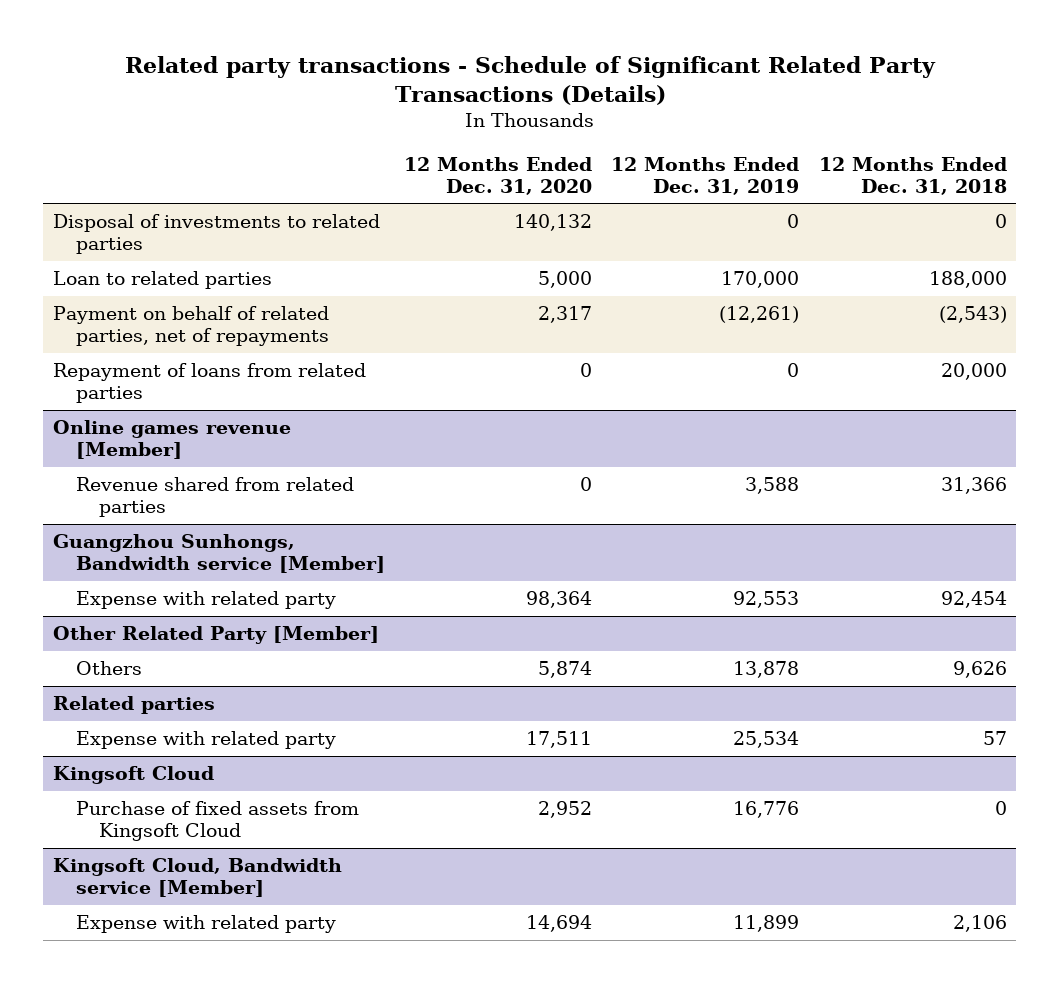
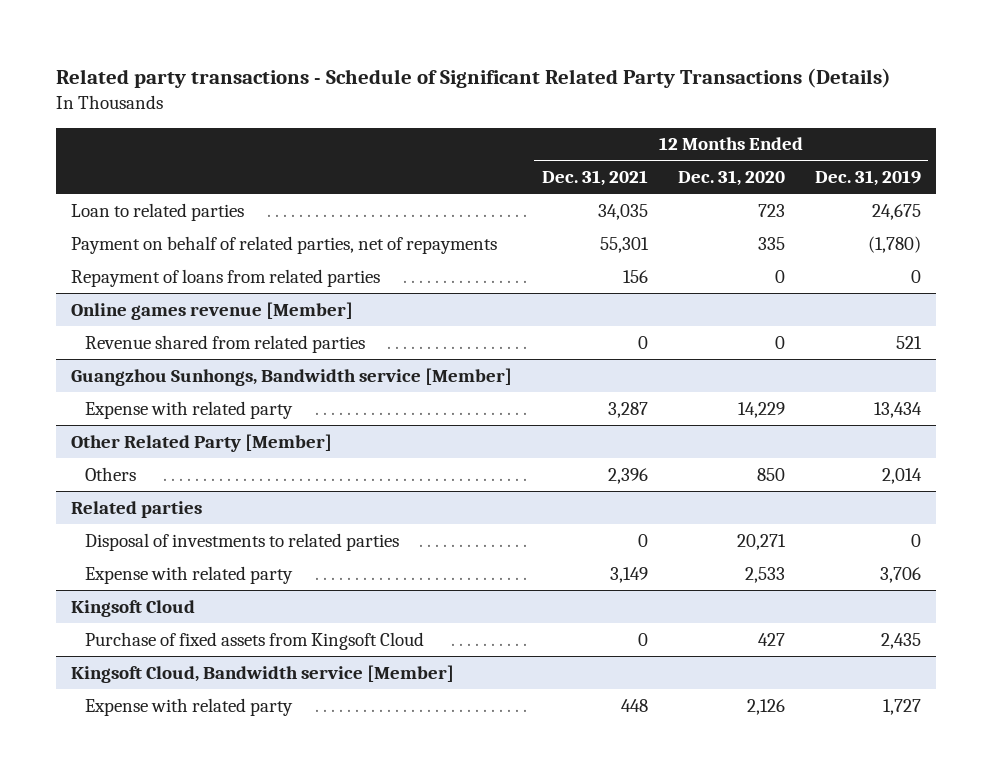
[818,156,1007,195] 12 Months Ended Dec. 31, 2018 -> none
none -> [541,170,648,187] Dec. 31, 2021
[52,214,380,255] Disposal of investments to related parties -> none
[537,271,592,289] 5,000 -> [757,203,785,217] 723
[721,271,800,289] 170,000 -> [871,203,921,220] 24,675
[537,306,592,324] 2,317 -> [757,236,785,250] 335
[719,306,800,324] (12,261) -> [867,235,921,253] (1,780)
[745,477,800,495] 3,588 -> [895,335,922,349] 521
[525,591,592,609] 98,364 -> [737,401,785,418] 14,229
[733,591,800,609] 92,553 -> [873,401,922,418] 13,434
[537,661,592,679] 5,874 -> [756,467,785,481] 850
[733,661,800,679] 13,878 -> [881,467,922,484] 2,014
none -> [85,532,400,551] Disposal of investments to related parties
[525,731,592,749] 17,511 -> [744,566,785,583] 2,533
[733,731,800,749] 25,534 -> [879,566,921,583] 3,706
[537,801,592,819] 2,952 -> [757,632,785,646] 427
[733,801,800,819] 16,776 -> [880,632,921,649] 2,435
[525,915,592,933] 14,694 -> [746,698,785,715] 2,126
[733,915,800,933] 11,899 -> [882,698,921,715] 1,727

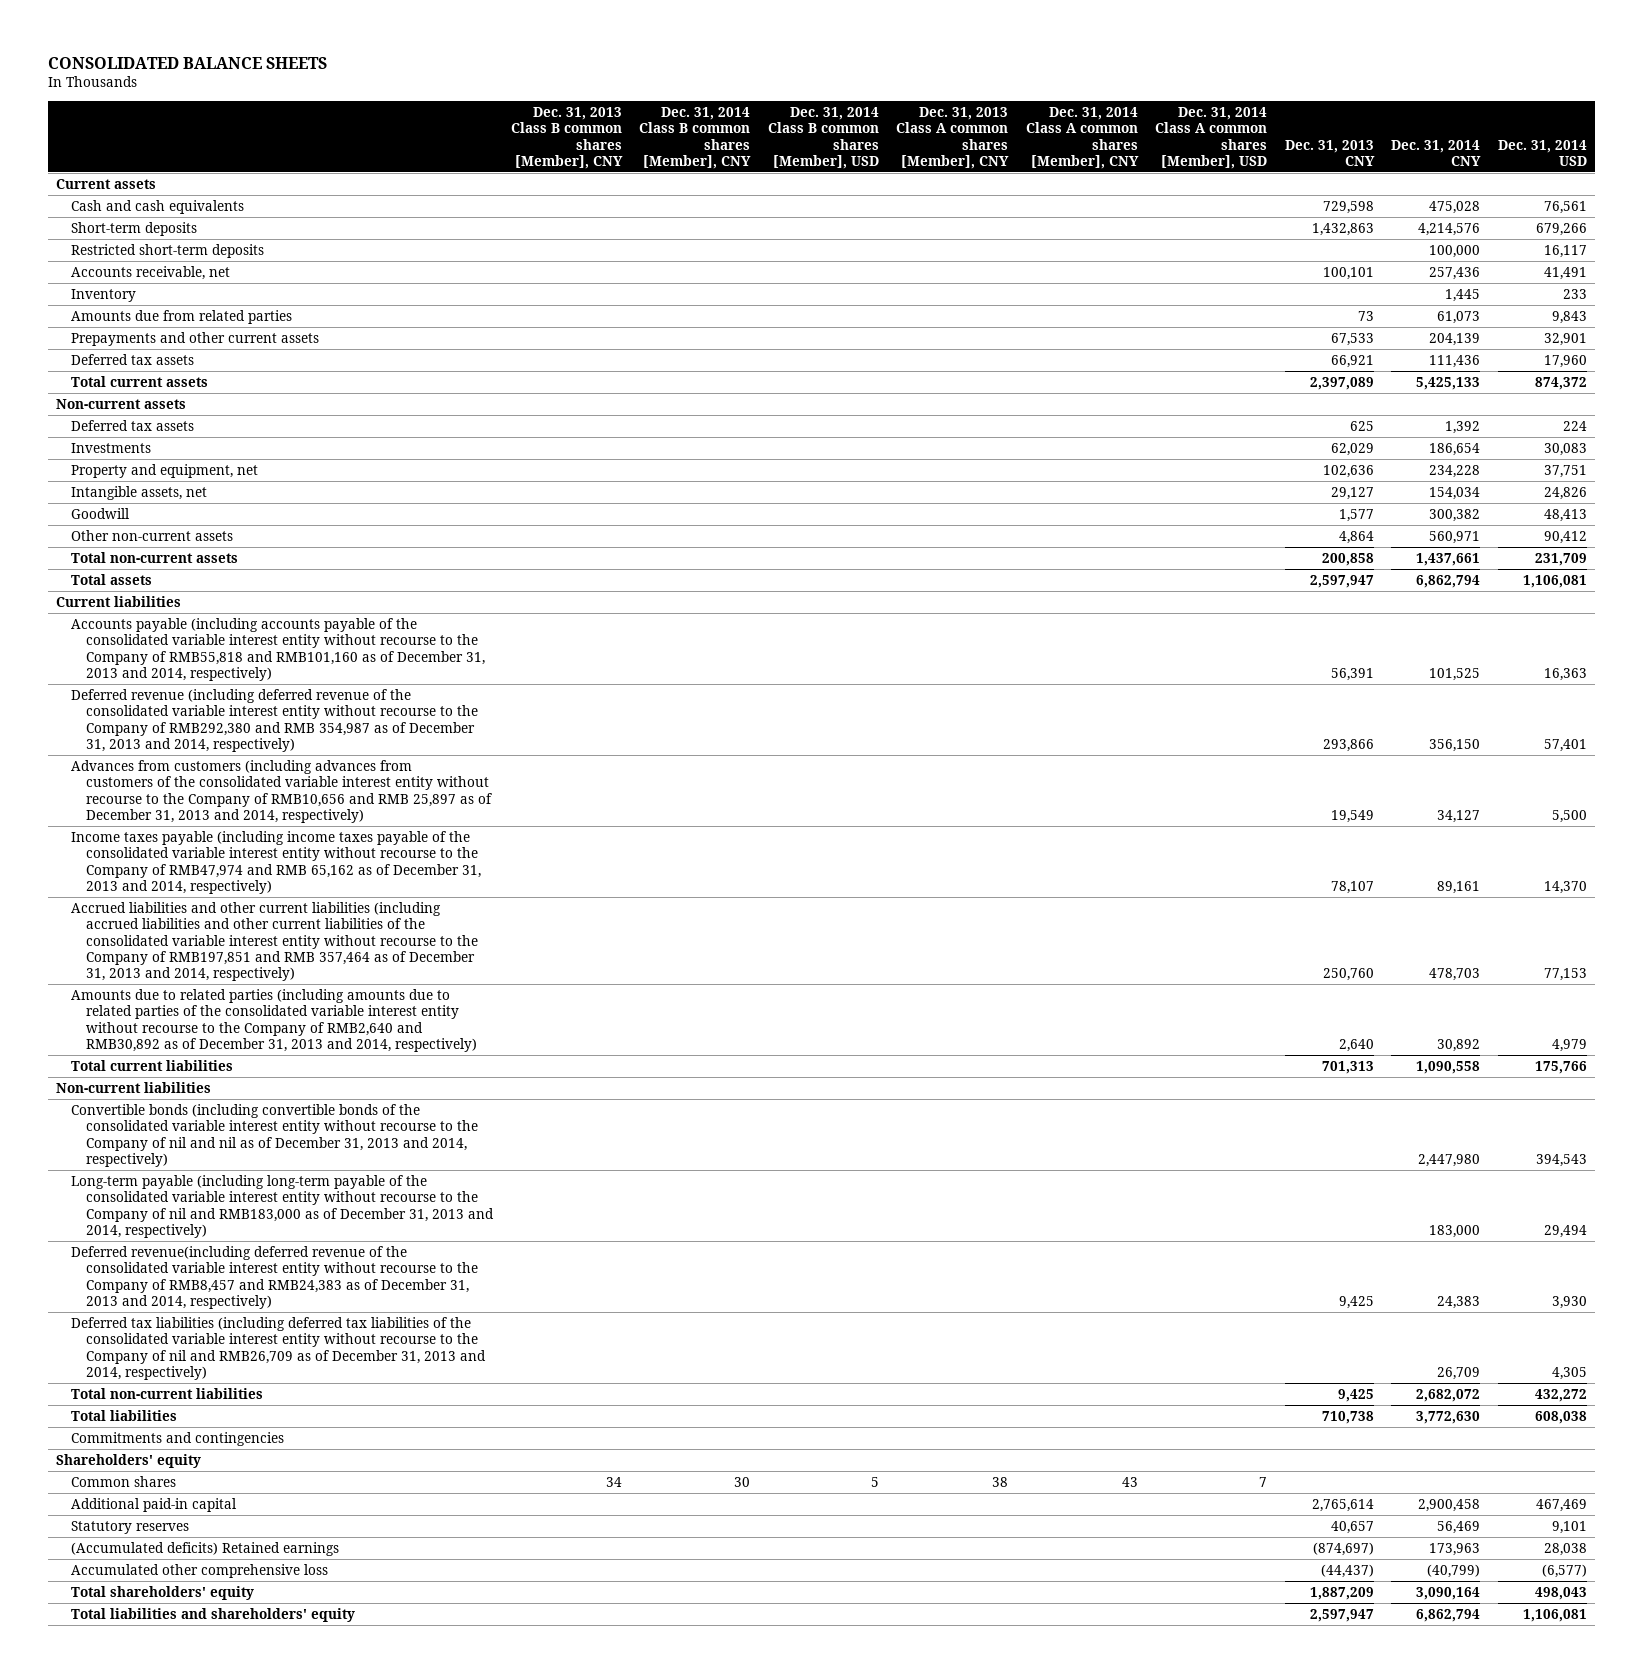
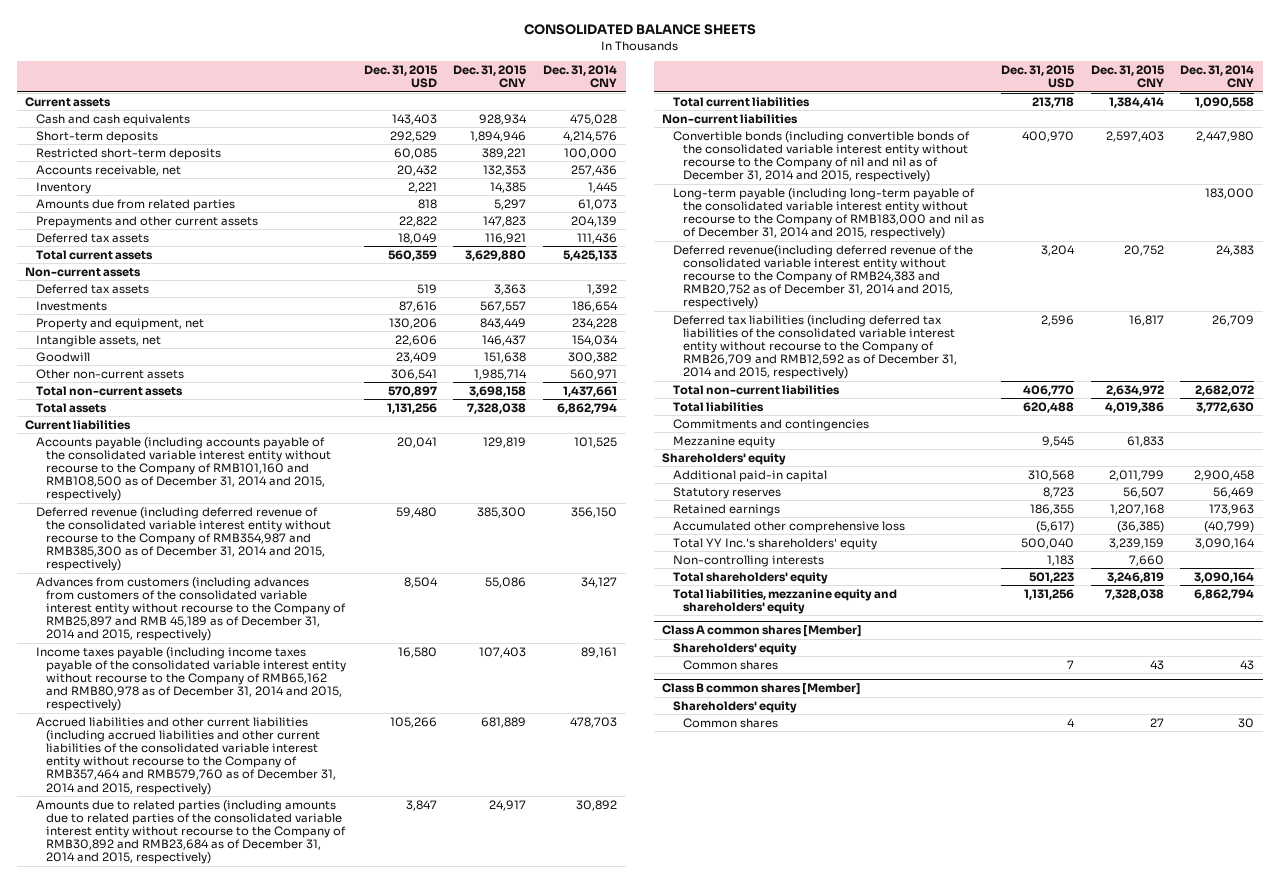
[510,107,623,169] Dec. 31, 2013 Class B common shares [Member], CNY -> none
[639,107,752,169] Dec. 31, 2014 Class B common shares [Member], CNY -> none
[767,107,879,169] Dec. 31, 2014 Class B common shares [Member], USD -> none
[896,107,1010,169] Dec. 31, 2013 Class A common shares [Member], CNY -> none
[1025,107,1139,169] Dec. 31, 2014 Class A common shares [Member], CNY -> none
[1155,107,1268,169] Dec. 31, 2014 Class A common shares [Member], USD -> none
[1284,139,1375,166] Dec. 31, 2013 CNY -> none
[1497,139,1587,166] Dec. 31, 2014 USD -> none
none -> [363,64,438,89] Dec. 31, 2015 USD
none -> [453,64,528,89] Dec. 31, 2015 CNY
[71,618,486,681] Accounts payable (including accounts payable of the consolidated variable interest entity without recourse to the Company of RMB55,818 and RMB101,160 as of December 31, 2013 and 2014, respectively) -> [35,436,331,502] Accounts payable (including accounts payable of the consolidated variable interest entity without recourse to the Company of RMB101,160 and RMB108,500 as of December 31, 2014 and 2015, respectively)
[71,689,479,752] Deferred revenue (including deferred revenue of the consolidated variable interest entity without recourse to the Company of RMB292,380 and RMB 354,987 as of December 31, 2013 and 2014, respectively) -> [35,506,331,572] Deferred revenue (including deferred revenue of the consolidated variable interest entity without recourse to the Company of RMB354,987 and RMB385,300 as of December 31, 2014 and 2015, respectively)
[71,760,493,823] Advances from customers (including advances from customers of the consolidated variable interest entity without recourse to the Company of RMB10,656 and RMB 25,897 as of December 31, 2013 and 2014, respectively) -> [35,576,346,642] Advances from customers (including advances from customers of the consolidated variable interest entity without recourse to the Company of RMB25,897 and RMB 45,189 as of December 31, 2014 and 2015, respectively)
[71,831,482,894] Income taxes payable (including income taxes payable of the consolidated variable interest entity without recourse to the Company of RMB47,974 and RMB 65,162 as of December 31, 2013 and 2014, respectively) -> [35,646,346,712] Income taxes payable (including income taxes payable of the consolidated variable interest entity without recourse to the Company of RMB65,162 and RMB80,978 as of December 31, 2014 and 2015, respectively)
[71,902,479,981] Accrued liabilities and other current liabilities (including accrued liabilities and other current liabilities of the consolidated variable interest entity without recourse to the Company of RMB197,851 and RMB 357,464 as of December 31, 2013 and 2014, respectively) -> [35,716,336,795] Accrued liabilities and other current liabilities (including accrued liabilities and other current liabilities of the consolidated variable interest entity without recourse to the Company of RMB357,464 and RMB579,760 as of December 31, 2014 and 2015, respectively)
[71,989,478,1052] Amounts due to related parties (including amounts due to related parties of the consolidated variable interest entity without recourse to the Company of RMB2,640 and RMB30,892 as of December 31, 2013 and 2014, respectively) -> [35,799,346,865] Amounts due to related parties (including amounts due to related parties of the consolidated variable interest entity without recourse to the Company of RMB30,892 and RMB23,684 as of December 31, 2014 and 2015, respectively)
[71,1104,479,1167] Convertible bonds (including convertible bonds of the consolidated variable interest entity without recourse to the Company of nil and nil as of December 31, 2013 and 2014, respectively) -> [672,130,970,183] Convertible bonds (including convertible bonds of the consolidated variable interest entity without recourse to the Company of nil and nil as of December 31, 2014 and 2015, respectively)
[71,1175,495,1238] Long-term payable (including long-term payable of the consolidated variable interest entity without recourse to the Company of nil and RMB183,000 as of December 31, 2013 and 2014, respectively) -> [672,187,985,240] Long-term payable (including long-term payable of the consolidated variable interest entity without recourse to the Company of RMB183,000 and nil as of December 31, 2014 and 2015, respectively)
[71,1246,479,1309] Deferred revenue(including deferred revenue of the consolidated variable interest entity without recourse to the Company of RMB8,457 and RMB24,383 as of December 31, 2013 and 2014, respectively) -> [672,244,973,310] Deferred revenue(including deferred revenue of the consolidated variable interest entity without recourse to the Company of RMB24,383 and RMB20,752 as of December 31, 2014 and 2015, respectively)
[71,1317,487,1380] Deferred tax liabilities (including deferred tax liabilities of the consolidated variable interest entity without recourse to the Company of nil and RMB26,709 as of December 31, 2013 and 2014, respectively) -> [672,314,958,380] Deferred tax liabilities (including deferred tax liabilities of the consolidated variable interest entity without recourse to the Company of RMB26,709 and RMB12,592 as of December 31, 2014 and 2015, respectively)
none -> [672,435,775,448] Mezzanine equity
[71,1476,177,1488] Common shares -> none
[71,1542,340,1557] (Accumulated deficits) Retained earnings -> [672,503,780,516] Retained earnings
none -> [672,537,877,550] Total YY Inc.'s shareholders' equity
none -> [672,554,824,567] Non-controlling interests
[71,1608,356,1623] Total liabilities and shareholders' equity -> [672,588,897,614] Total liabilities, mezzanine equity and shareholders' equity
none -> [662,625,863,638] Class A common shares [Member]
none -> [672,642,797,655] Shareholders' equity
none -> [683,659,779,670] Common shares
none -> [662,683,862,696] Class B common shares [Member]
none -> [672,700,797,713] Shareholders' equity
none -> [683,717,779,728] Common shares

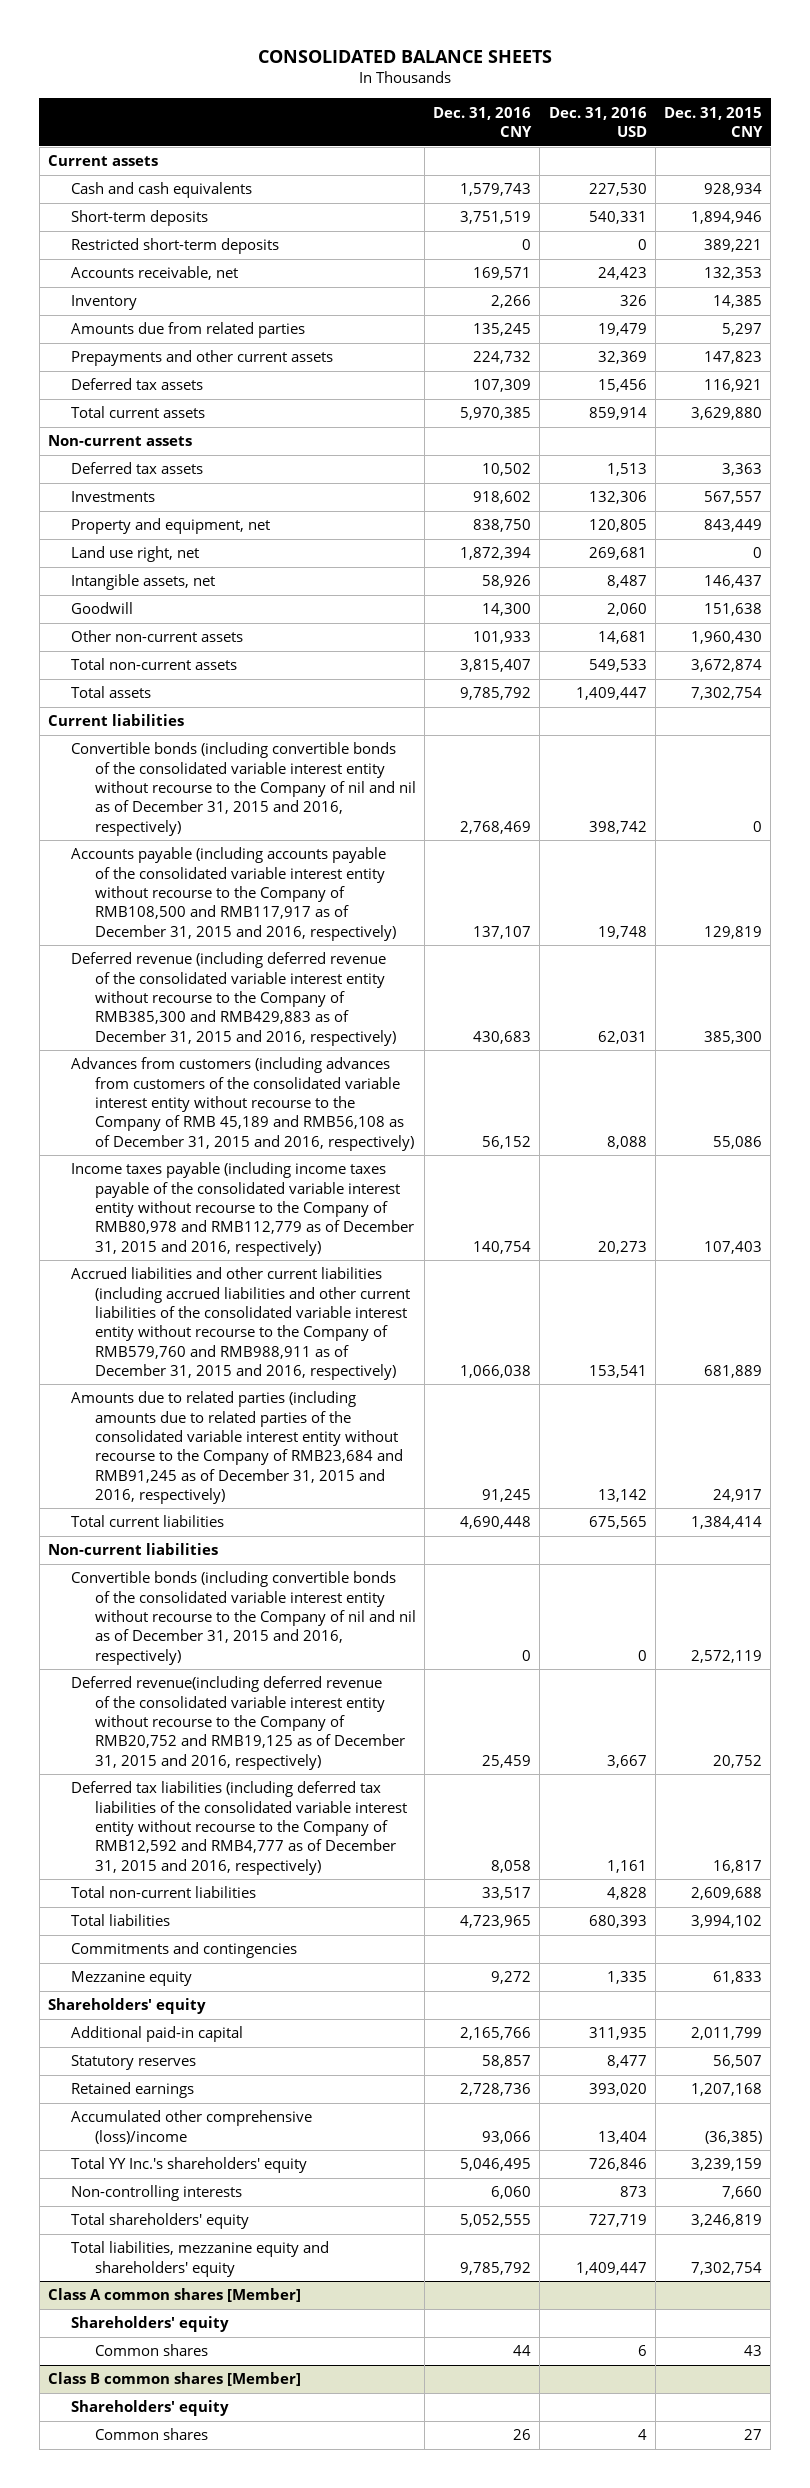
[363,64,438,89] Dec. 31, 2015 USD -> none
[543,64,618,89] Dec. 31, 2014 CNY -> none
none -> [433,106,533,138] Dec. 31, 2016 CNY
none -> [548,106,647,138] Dec. 31, 2016 USD
none -> [71,546,200,563] Land use right, net
[474,368,528,380] 1,985,714 -> [690,631,762,645] 1,960,430
[469,385,527,397] 3,698,158 -> [690,659,762,673] 3,672,874
[467,402,527,414] 7,328,038 -> [690,687,762,701] 7,302,754
none -> [71,742,417,836] Convertible bonds (including convertible bonds of the consolidated variable interest entity without recourse to the Company of nil and nil as of December 31, 2015 and 2016, respectively)
[35,436,331,502] Accounts payable (including accounts payable of the consolidated variable interest entity without recourse to the Company of RMB101,160 and RMB108,500 as of December 31, 2014 and 2015, respectively) -> [71,847,397,941] Accounts payable (including accounts payable of the consolidated variable interest entity without recourse to the Company of RMB108,500 and RMB117,917 as of December 31, 2015 and 2016, respectively)
[35,506,331,572] Deferred revenue (including deferred revenue of the consolidated variable interest entity without recourse to the Company of RMB354,987 and RMB385,300 as of December 31, 2014 and 2015, respectively) -> [71,952,397,1046] Deferred revenue (including deferred revenue of the consolidated variable interest entity without recourse to the Company of RMB385,300 and RMB429,883 as of December 31, 2015 and 2016, respectively)
[35,576,346,642] Advances from customers (including advances from customers of the consolidated variable interest entity without recourse to the Company of RMB25,897 and RMB 45,189 as of December 31, 2014 and 2015, respectively) -> [71,1057,415,1151] Advances from customers (including advances from customers of the consolidated variable interest entity without recourse to the Company of RMB 45,189 and RMB56,108 as of December 31, 2015 and 2016, respectively)
[35,646,346,712] Income taxes payable (including income taxes payable of the consolidated variable interest entity without recourse to the Company of RMB65,162 and RMB80,978 as of December 31, 2014 and 2015, respectively) -> [71,1162,415,1256] Income taxes payable (including income taxes payable of the consolidated variable interest entity without recourse to the Company of RMB80,978 and RMB112,779 as of December 31, 2015 and 2016, respectively)
[35,716,336,795] Accrued liabilities and other current liabilities (including accrued liabilities and other current liabilities of the consolidated variable interest entity without recourse to the Company of RMB357,464 and RMB579,760 as of December 31, 2014 and 2015, respectively) -> [71,1267,411,1380] Accrued liabilities and other current liabilities (including accrued liabilities and other current liabilities of the consolidated variable interest entity without recourse to the Company of RMB579,760 and RMB988,911 as of December 31, 2015 and 2016, respectively)
[35,799,346,865] Amounts due to related parties (including amounts due to related parties of the consolidated variable interest entity without recourse to the Company of RMB30,892 and RMB23,684 as of December 31, 2014 and 2015, respectively) -> [71,1391,404,1504] Amounts due to related parties (including amounts due to related parties of the consolidated variable interest entity without recourse to the Company of RMB23,684 and RMB91,245 as of December 31, 2015 and 2016, respectively)
[672,187,985,240] Long-term payable (including long-term payable of the consolidated variable interest entity without recourse to the Company of RMB183,000 and nil as of December 31, 2014 and 2015, respectively) -> none
[672,130,970,183] Convertible bonds (including convertible bonds of the consolidated variable interest entity without recourse to the Company of nil and nil as of December 31, 2014 and 2015, respectively) -> [71,1571,417,1665] Convertible bonds (including convertible bonds of the consolidated variable interest entity without recourse to the Company of nil and nil as of December 31, 2015 and 2016, respectively)
[1105,130,1164,142] 2,597,403 -> [690,1649,762,1663] 2,572,119
[672,244,973,310] Deferred revenue(including deferred revenue of the consolidated variable interest entity without recourse to the Company of RMB24,383 and RMB20,752 as of December 31, 2014 and 2015, respectively) -> [71,1676,406,1770] Deferred revenue(including deferred revenue of the consolidated variable interest entity without recourse to the Company of RMB20,752 and RMB19,125 as of December 31, 2015 and 2016, respectively)
[672,314,958,380] Deferred tax liabilities (including deferred tax liabilities of the consolidated variable interest entity without recourse to the Company of RMB26,709 and RMB12,592 as of December 31, 2014 and 2015, respectively) -> [71,1781,408,1875] Deferred tax liabilities (including deferred tax liabilities of the consolidated variable interest entity without recourse to the Company of RMB12,592 and RMB4,777 as of December 31, 2015 and 2016, respectively)
[1105,384,1164,396] 2,634,972 -> [690,1887,762,1901] 2,609,688
[1104,401,1164,413] 4,019,386 -> [690,1915,762,1929] 3,994,102
[672,520,905,533] Accumulated other comprehensive loss -> [71,2110,313,2144] Accumulated other comprehensive (loss)/income
[1104,588,1164,600] 7,328,038 -> [690,2261,762,2275] 7,302,754

